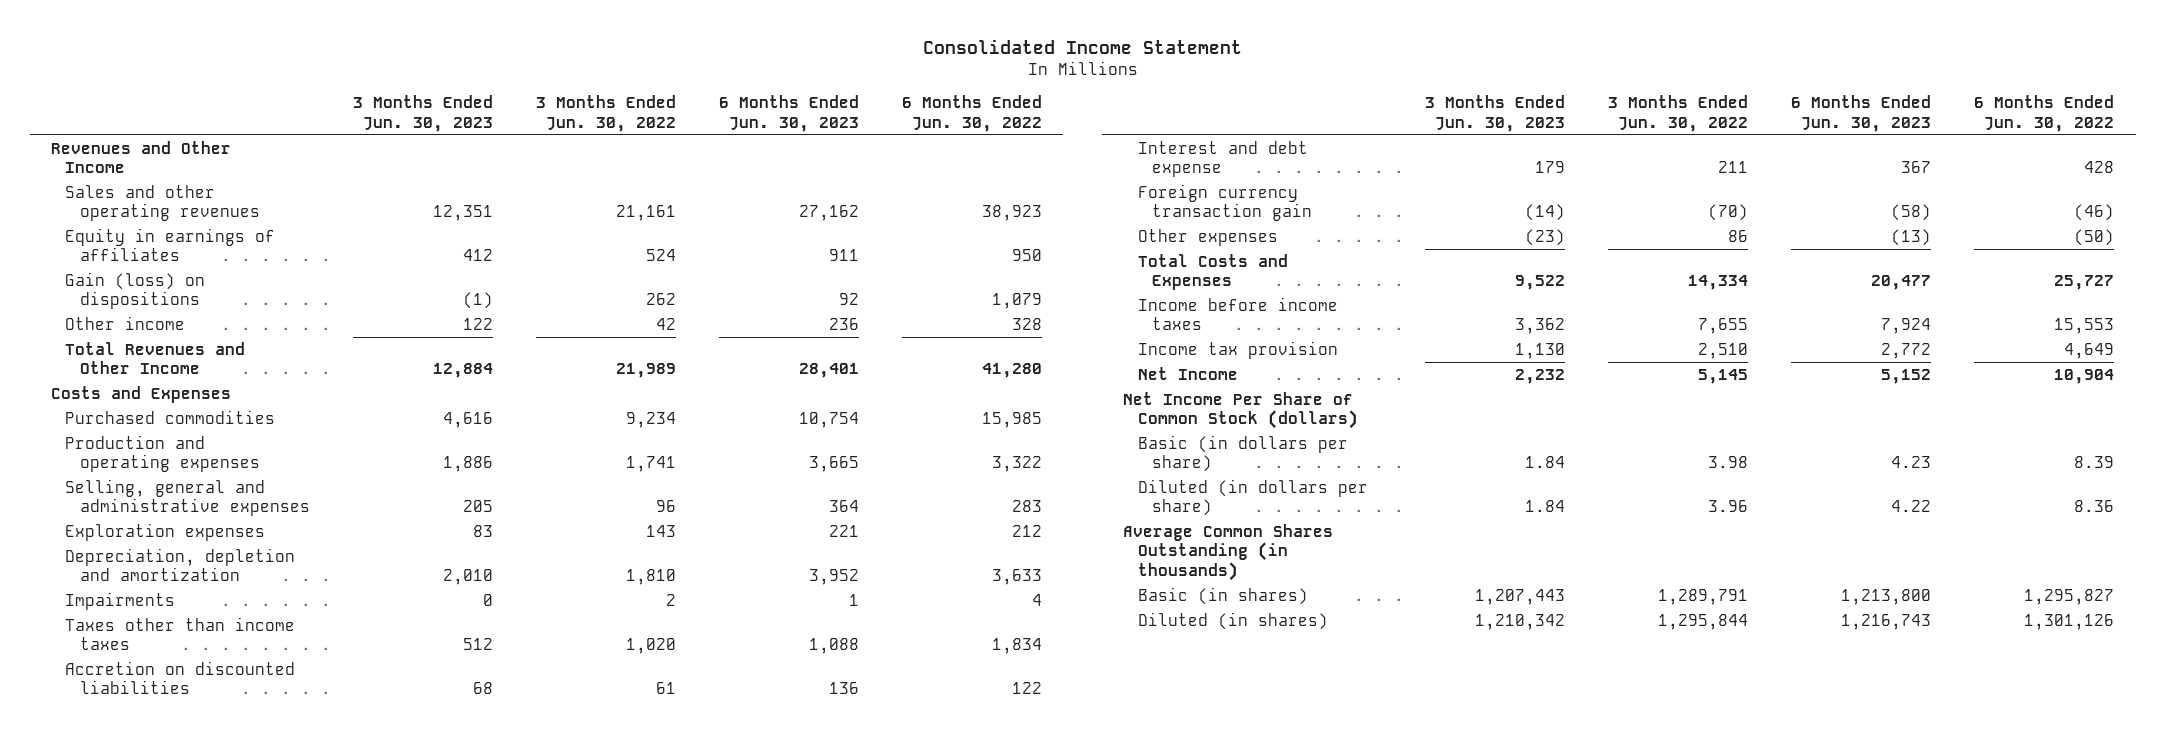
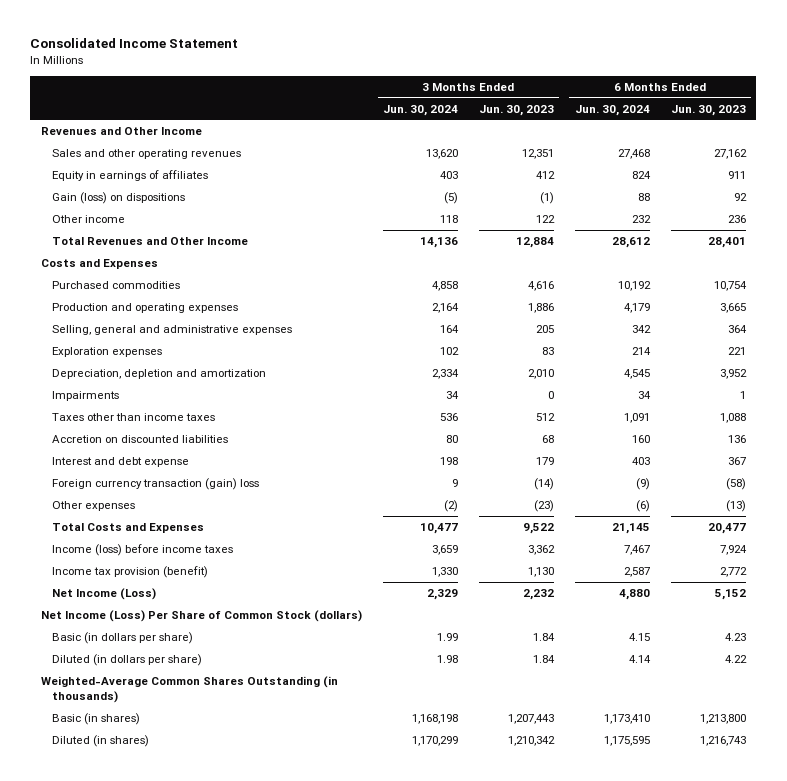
[535,95,676,132] 3 Months Ended Jun. 30, 2022 -> none
[901,95,1042,132] 6 Months Ended Jun. 30, 2022 -> none
none -> [382,104,458,116] Jun. 30, 2024
none -> [574,104,650,116] Jun. 30, 2024
[1137,183,1313,222] Foreign currency transaction gain -> [51,478,259,491] Foreign currency transaction (gain) loss
[1137,296,1338,331] Income before income taxes -> [51,544,233,557] Income (loss) before income taxes
[1137,340,1338,359] Income tax provision -> [51,566,208,579] Income tax provision (benefit)
[1137,366,1238,380] Net Income -> [51,588,156,601] Net Income (Loss)
[1123,391,1358,430] Net Income Per Share of Common Stock (dollars) -> [40,610,362,623] Net Income (Loss) Per Share of Common Stock (dollars)
[1123,523,1334,581] Average Common Shares Outstanding (in thousands) -> [40,676,338,703] Weighted-Average Common Shares Outstanding (in thousands)

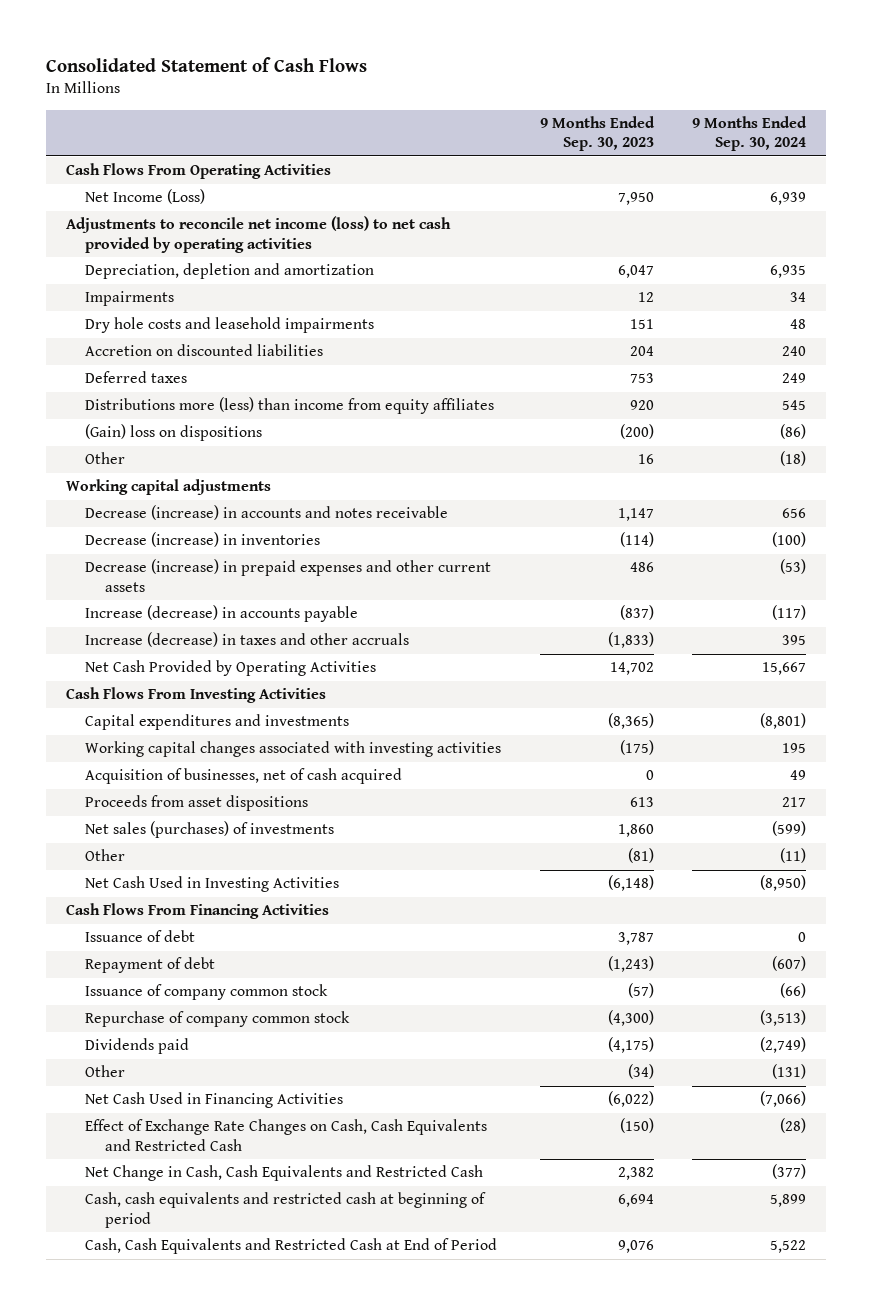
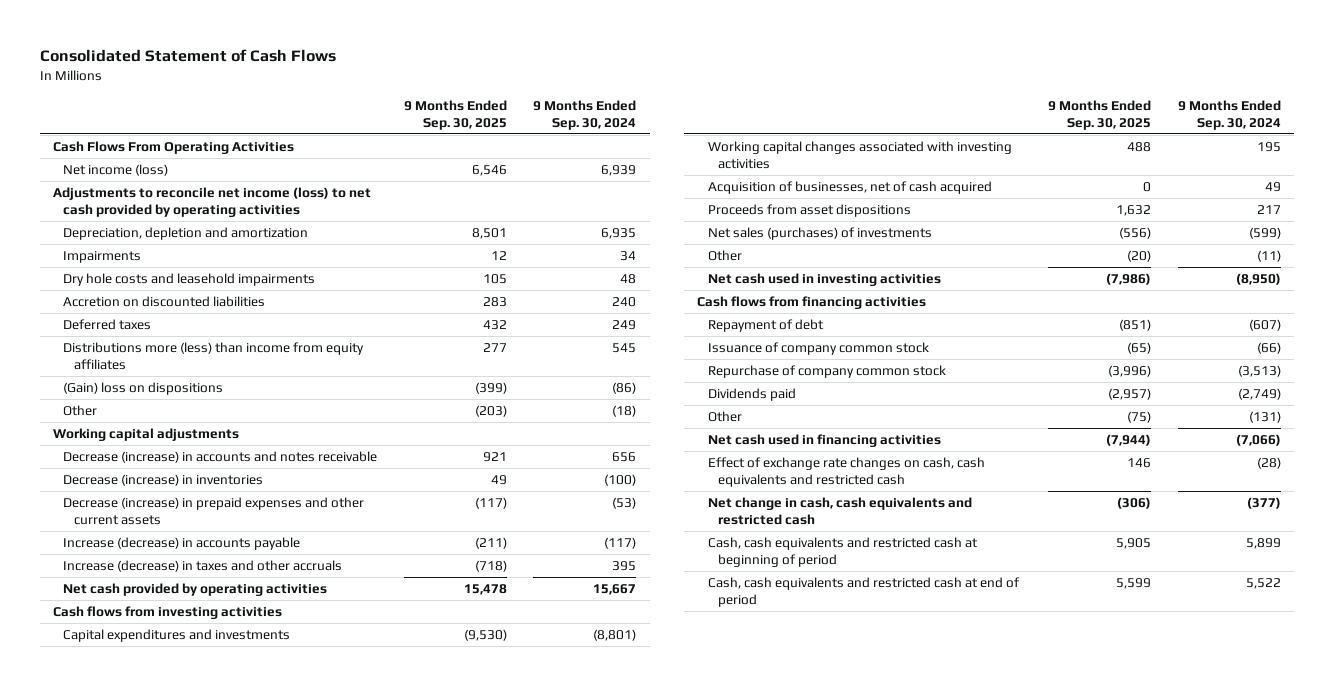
[539,116,655,152] 9 Months Ended Sep. 30, 2023 -> none
none -> [403,99,507,130] 9 Months Ended Sep. 30, 2025
[85,189,206,205] Net Income (Loss) -> [63,163,169,176] Net income (loss)
[85,660,377,677] Net Cash Provided by Operating Activities -> [63,582,328,596] Net cash provided by operating activities
[65,687,326,704] Cash Flows From Investing Activities -> [53,605,283,619] Cash flows from investing activities
[85,930,196,943] Issuance of debt -> none
[85,876,340,893] Net Cash Used in Investing Activities -> [707,272,941,286] Net cash used in investing activities
[65,903,329,920] Cash Flows From Financing Activities -> [697,295,927,309] Cash flows from financing activities
[85,1092,344,1109] Net Cash Used in Financing Activities -> [707,433,941,447] Net cash used in financing activities
[85,1119,488,1151] Effect of Exchange Rate Changes on Cash, Cash Equivalents and Restricted Cash -> [707,456,985,487] Effect of exchange rate changes on cash, cash equivalents and restricted cash
[85,1165,484,1182] Net Change in Cash, Cash Equivalents and Restricted Cash -> [707,496,972,525] Net change in cash, cash equivalents and restricted cash
[85,1238,498,1255] Cash, Cash Equivalents and Restricted Cash at End of Period -> [707,576,1020,607] Cash, cash equivalents and restricted cash at end of period

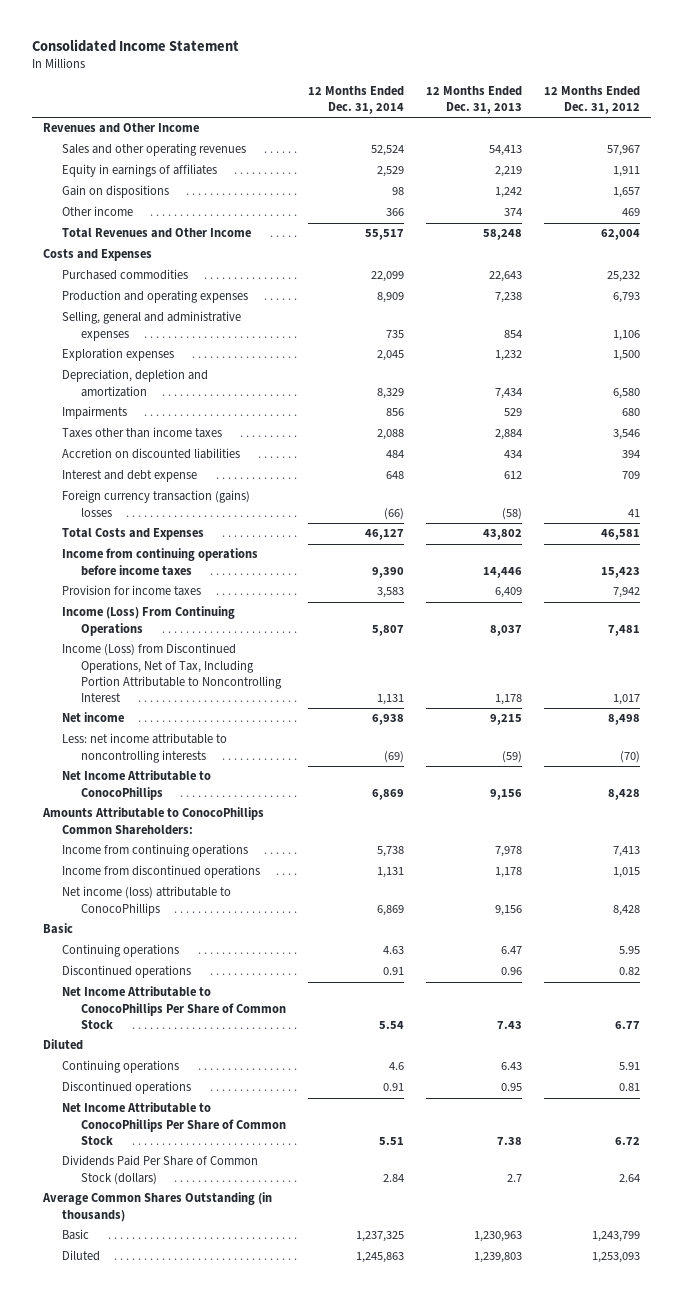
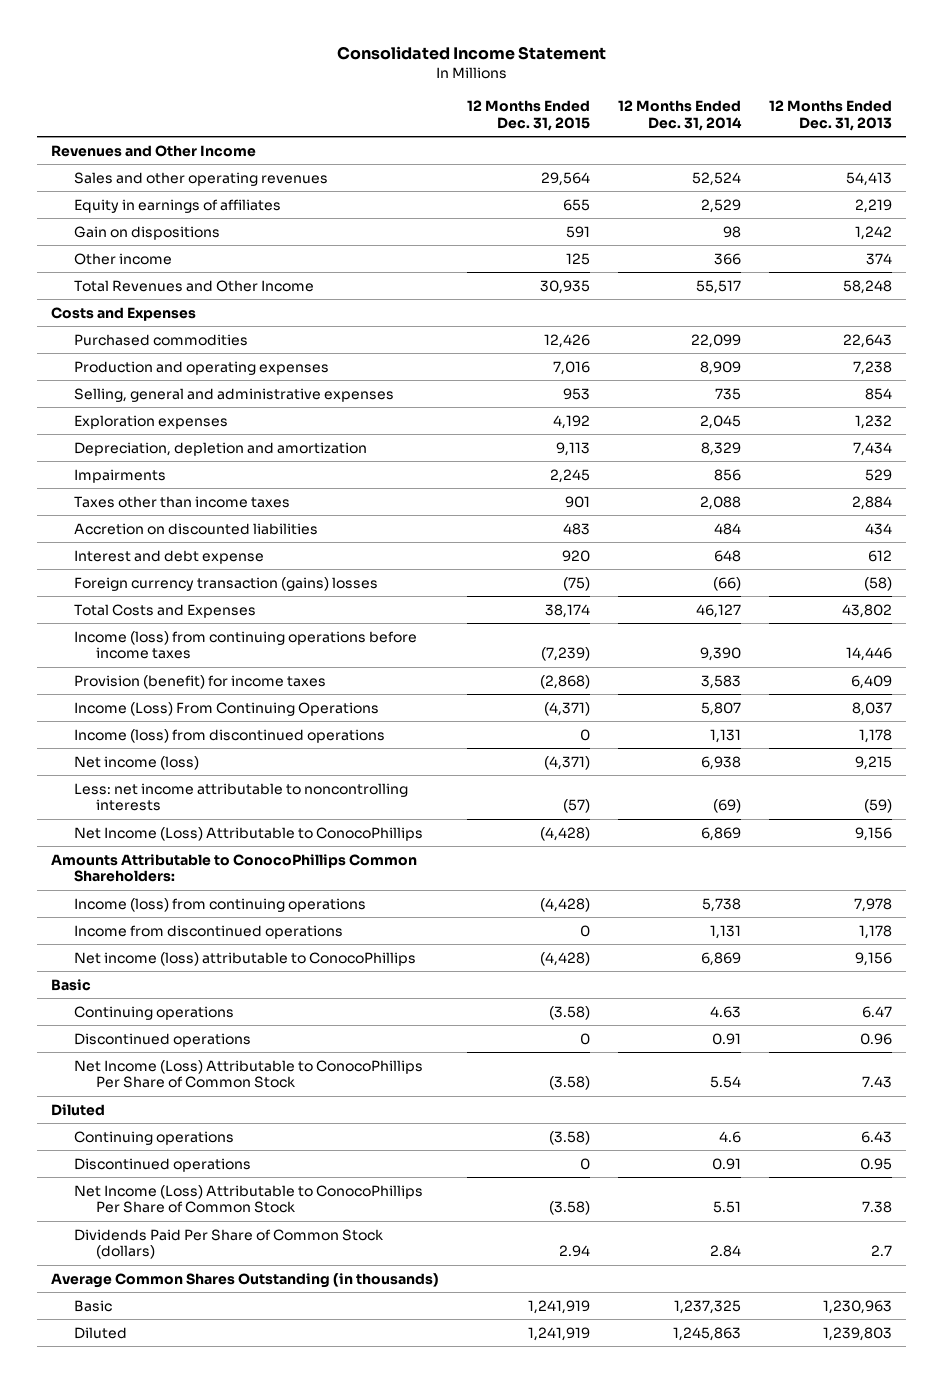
[544,86,641,115] 12 Months Ended Dec. 31, 2012 -> none
none -> [467,100,591,131] 12 Months Ended Dec. 31, 2015
[61,548,258,576] Income from continuing operations before income taxes -> [73,630,417,660] Income (loss) from continuing operations before income taxes
[61,585,201,597] Provision for income taxes -> [73,674,326,689] Provision (benefit) for income taxes
[61,643,283,702] Income (Loss) from Discontinued Operations, Net of Tax, Including Portion Attributable to Noncontrolling Interest -> [73,728,385,743] Income (loss) from discontinued operations
[61,712,124,723] Net income -> [73,755,199,770] Net income (loss)
[61,770,211,800] Net Income Attributable to ConocoPhillips -> [73,826,423,841] Net Income (Loss) Attributable to ConocoPhillips
[61,844,248,858] Income from continuing operations -> [73,897,366,912] Income (loss) from continuing operations
[61,986,287,1029] Net Income Attributable to ConocoPhillips Per Share of Common Stock -> [73,1059,423,1089] Net Income (Loss) Attributable to ConocoPhillips Per Share of Common Stock
[61,1102,287,1145] Net Income Attributable to ConocoPhillips Per Share of Common Stock -> [73,1184,423,1214] Net Income (Loss) Attributable to ConocoPhillips Per Share of Common Stock

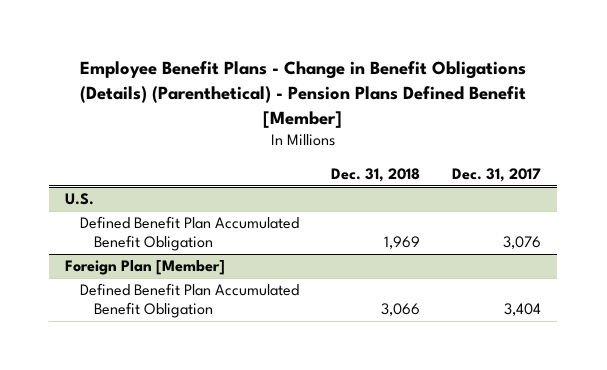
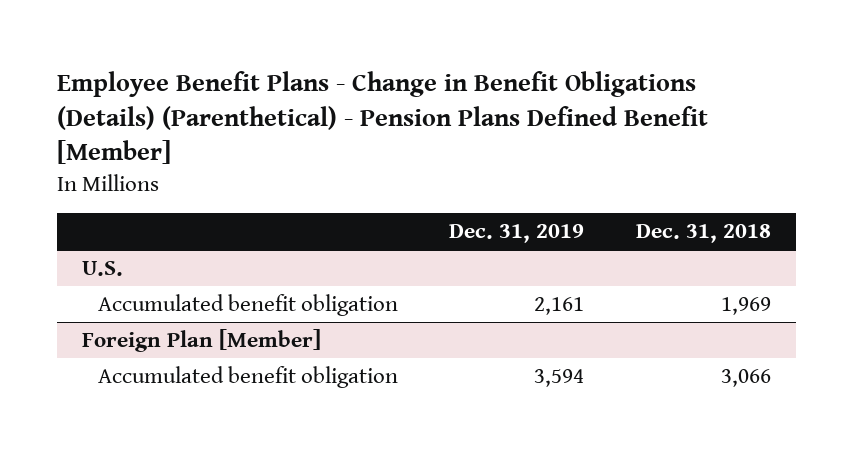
[452,167,542,182] Dec. 31, 2017 -> none
none -> [449,224,585,244] Dec. 31, 2019
[79,216,299,252] Defined Benefit Plan Accumulated Benefit Obligation -> [98,294,399,317] Accumulated benefit obligation
[79,283,299,319] Defined Benefit Plan Accumulated Benefit Obligation -> [98,366,399,389] Accumulated benefit obligation

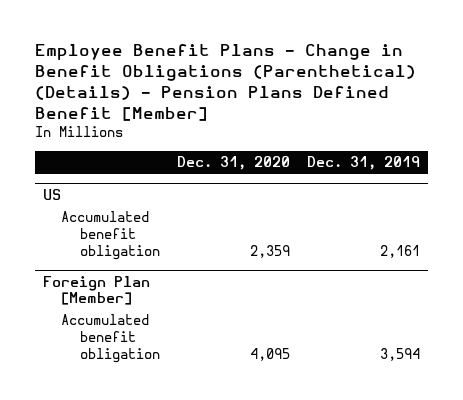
[56,71,708,165] Employee Benefit Plans - Change in Benefit Obligations (Details) (Parenthetical) - Pension Plans Defined Benefit [Member] -> [34,43,416,121] Employee Benefit Plans - Change in Benefit Obligations (Parenthetical) (Details) - Pension Plans Defined Benefit [Member]
[635,224,771,244] Dec. 31, 2018 -> none
none -> [176,156,290,171] Dec. 31, 2020
[82,261,124,277] U.S. -> [43,188,62,200] US

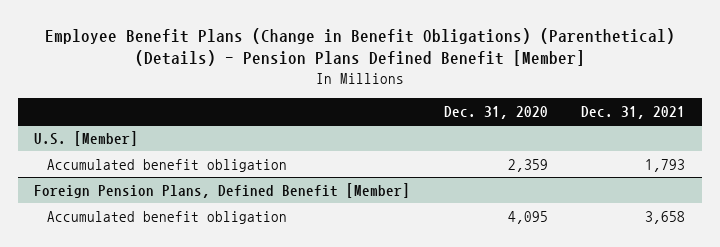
[34,43,416,121] Employee Benefit Plans - Change in Benefit Obligations (Parenthetical) (Details) - Pension Plans Defined Benefit [Member] -> [44,27,675,67] Employee Benefit Plans (Change in Benefit Obligations) (Parenthetical) (Details) - Pension Plans Defined Benefit [Member]
[306,156,420,171] Dec. 31, 2019 -> none
none -> [581,105,686,119] Dec. 31, 2021
[43,188,62,200] US -> [34,130,139,146] U.S. [Member]
[43,275,151,306] Foreign Plan [Member] -> [34,182,411,198] Foreign Pension Plans, Defined Benefit [Member]

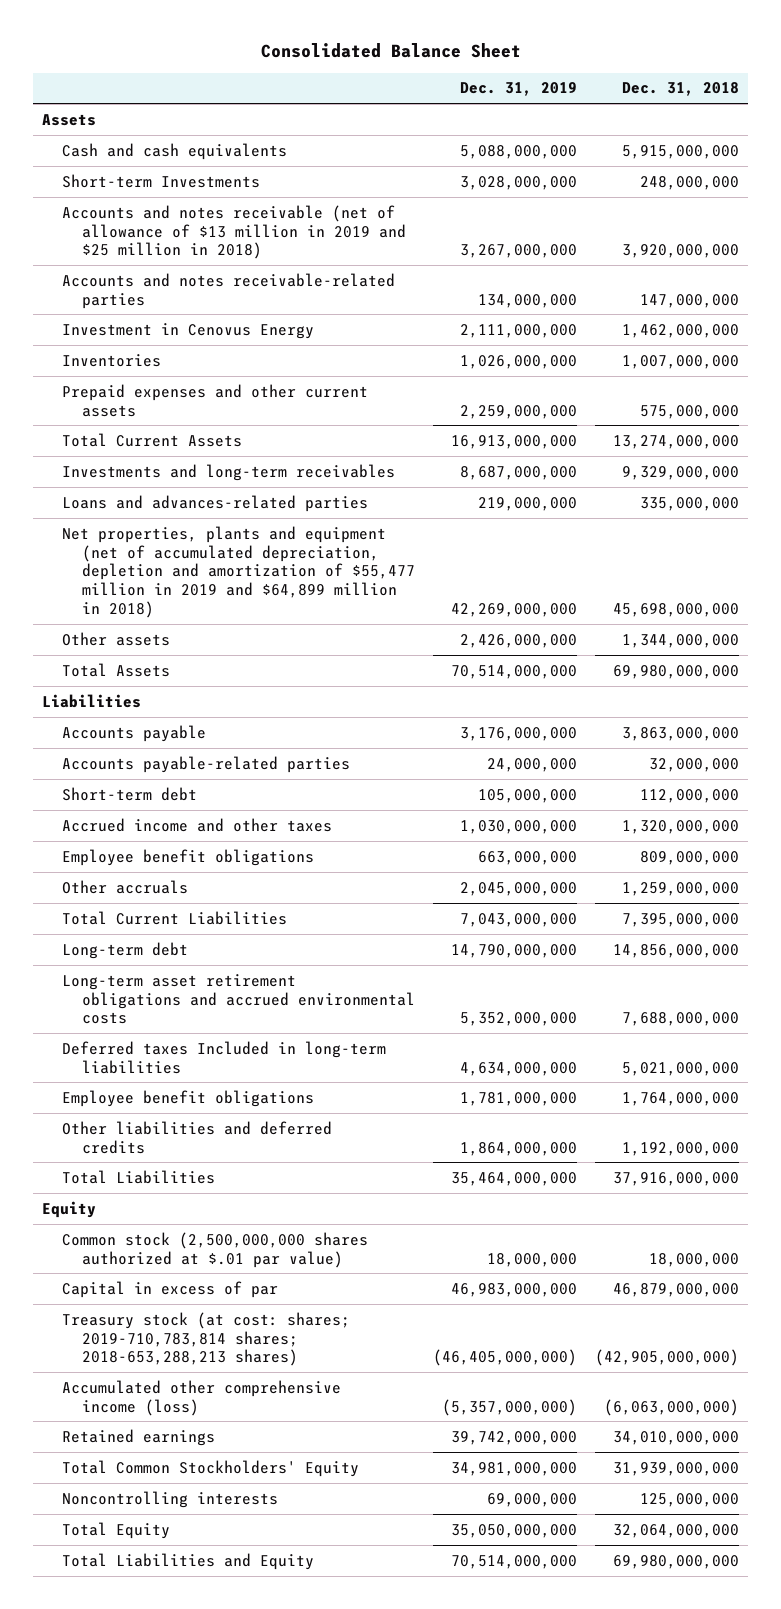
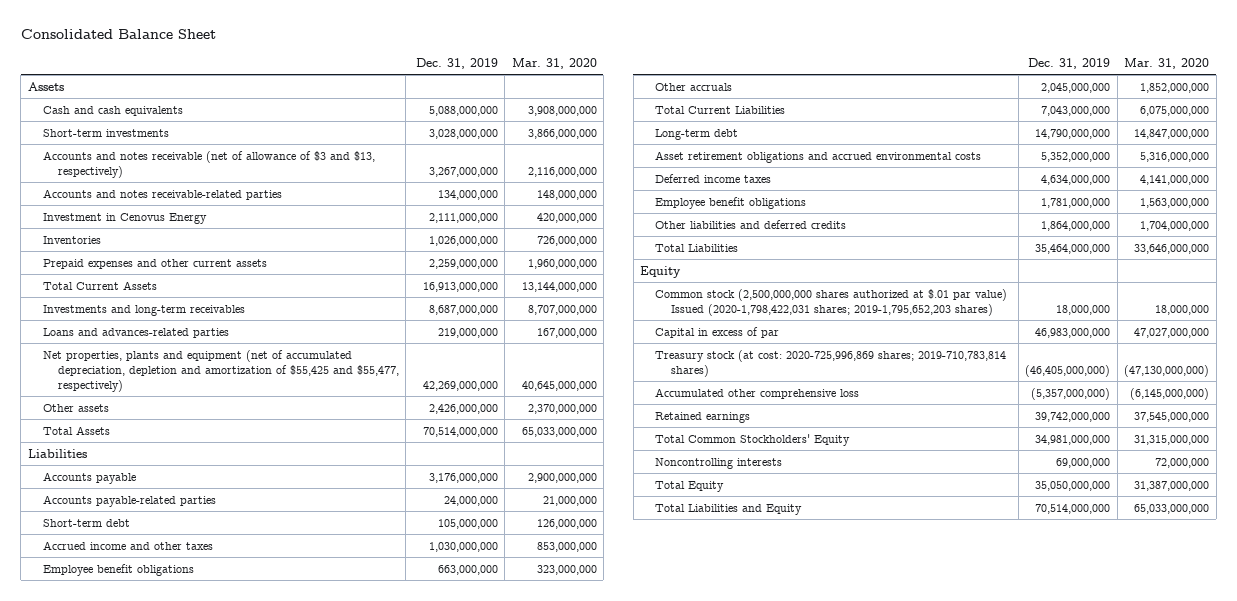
[621,82,739,97] Dec. 31, 2018 -> none
none -> [511,57,597,69] Mar. 31, 2020
[62,173,261,188] Short-term Investments -> [42,128,169,137] Short-term investments
[62,204,406,260] Accounts and notes receivable (net of allowance of $13 million in 2019 and $25 million in 2018) -> [42,150,375,178] Accounts and notes receivable (net of allowance of $3 and $13, respectively)
[62,525,415,619] Net properties, plants and equipment (net of accumulated depreciation, depletion and amortization of $55,477 million in 2019 and $64,899 million in 2018) -> [42,349,399,392] Net properties, plants and equipment (net of accumulated depreciation, depletion and amortization of $55,425 and $55,477, respectively)
[62,973,415,1025] Long-term asset retirement obligations and accrued environmental costs -> [655,150,982,163] Asset retirement obligations and accrued environmental costs
[62,1040,387,1074] Deferred taxes Included in long-term liabilities -> [655,173,772,183] Deferred income taxes
[62,1231,369,1268] Common stock (2,500,000,000 shares authorized at $.01 par value) -> [655,288,1008,316] Common stock (2,500,000,000 shares authorized at $.01 par value) Issued (2020-1,798,422,031 shares; 2019-1,795,652,203 shares)
[62,1311,351,1367] Treasury stock (at cost: shares; 2019-710,783,814 shares; 2018-653,288,213 shares) -> [655,349,1007,377] Treasury stock (at cost: 2020-725,996,869 shares; 2019-710,783,814 shares)
[62,1379,342,1416] Accumulated other comprehensive income (loss) -> [655,387,860,399] Accumulated other comprehensive loss

